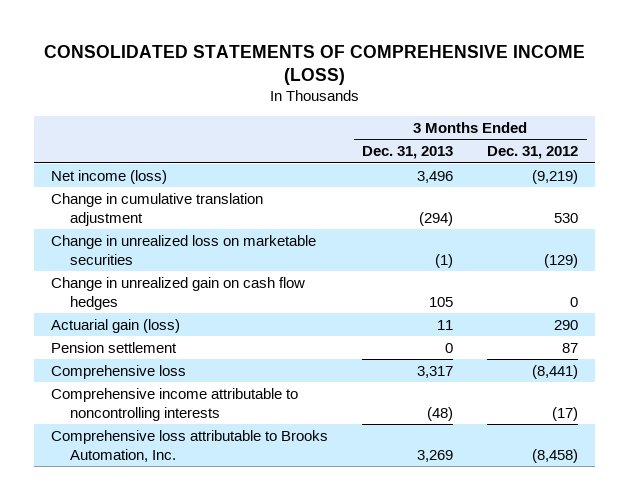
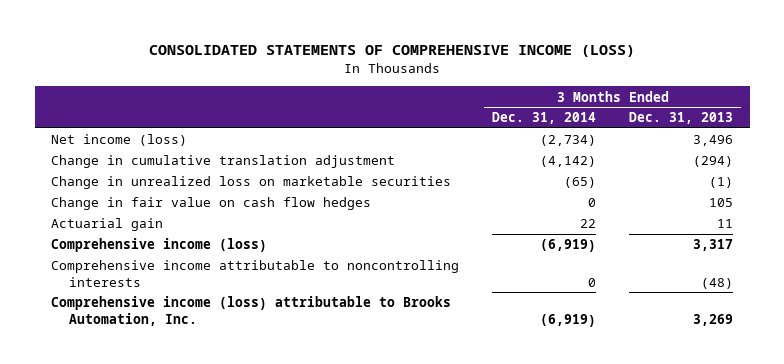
[487,146,579,160] Dec. 31, 2012 -> none
none -> [492,112,597,125] Dec. 31, 2014
[51,341,178,353] Pension settlement -> none
[51,276,306,310] Change in unrealized gain on cash flow hedges -> [51,197,372,211] Change in fair value on cash flow hedges
[51,318,181,333] Actuarial gain (loss) -> [51,218,164,232] Actuarial gain
[51,364,187,379] Comprehensive loss -> [51,238,268,253] Comprehensive income (loss)
[51,429,329,462] Comprehensive loss attributable to Brooks Automation, Inc. -> [51,296,452,326] Comprehensive income (loss) attributable to Brooks Automation, Inc.

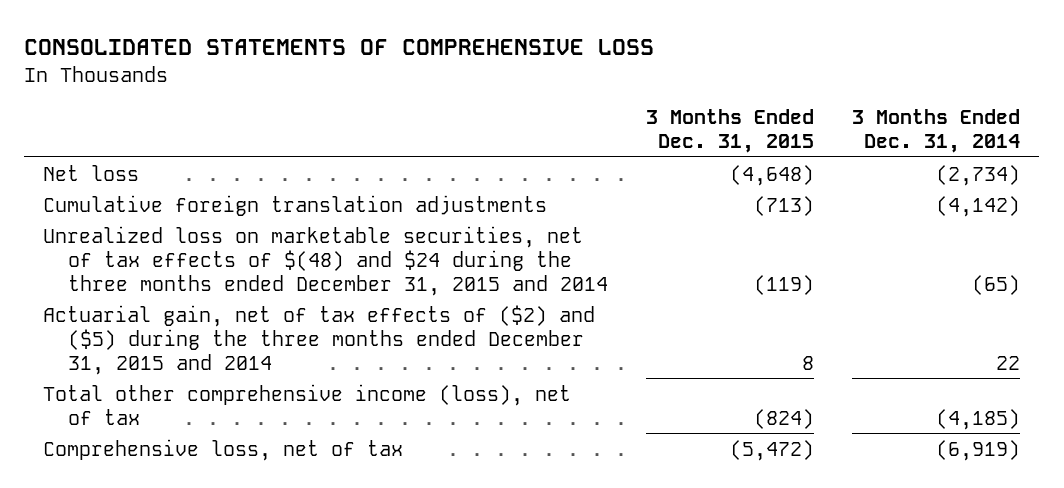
[149,45,636,58] CONSOLIDATED STATEMENTS OF COMPREHENSIVE INCOME (LOSS) -> [24,39,655,56] CONSOLIDATED STATEMENTS OF COMPREHENSIVE LOSS
[629,112,734,125] Dec. 31, 2013 -> none
none -> [646,109,815,154] 3 Months Ended Dec. 31, 2015
[51,197,372,211] Change in fair value on cash flow hedges -> none
[51,218,164,232] Actuarial gain -> none
[51,260,460,287] Comprehensive income attributable to noncontrolling interests -> none
[51,134,188,147] Net income (loss) -> [43,164,140,181] Net loss
[51,155,396,169] Change in cumulative translation adjustment -> [43,194,548,216] Cumulative foreign translation adjustments
[51,176,452,190] Change in unrealized loss on marketable securities -> [43,225,609,296] Unrealized loss on marketable securities, net of tax effects of $(48) and $24 during the three months ended December 31, 2015 and 2014
none -> [43,304,596,375] Actuarial gain, net of tax effects of ($2) and ($5) during the three months ended December 31, 2015 and 2014
[51,238,268,253] Comprehensive income (loss) -> [43,383,572,425] Total other comprehensive income (loss), net of tax
[540,239,597,253] (6,919) -> [936,408,1021,430] (4,185)
[51,296,452,326] Comprehensive income (loss) attributable to Brooks Automation, Inc. -> [43,438,404,461] Comprehensive loss, net of tax

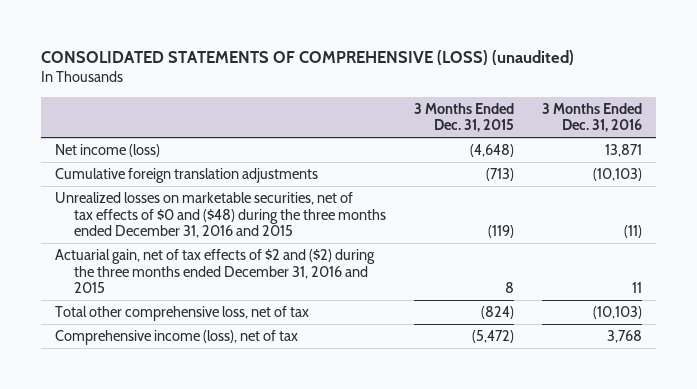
[24,39,655,56] CONSOLIDATED STATEMENTS OF COMPREHENSIVE LOSS -> [40,50,574,66] CONSOLIDATED STATEMENTS OF COMPREHENSIVE (LOSS) (unaudited)
[852,109,1021,154] 3 Months Ended Dec. 31, 2014 -> none
none -> [542,102,643,133] 3 Months Ended Dec. 31, 2016
[43,164,140,181] Net loss -> [54,144,160,158] Net income (loss)
[43,225,609,296] Unrealized loss on marketable securities, net of tax effects of $(48) and $24 during the three months ended December 31, 2015 and 2014 -> [54,192,387,239] Unrealized losses on marketable securities, net of tax effects of $0 and ($48) during the three months ended December 31, 2016 and 2015
[43,304,596,375] Actuarial gain, net of tax effects of ($2) and ($5) during the three months ended December 31, 2015 and 2014 -> [54,249,375,294] Actuarial gain, net of tax effects of $2 and ($2) during the three months ended December 31, 2016 and 2015
[43,383,572,425] Total other comprehensive income (loss), net of tax -> [54,306,309,322] Total other comprehensive loss, net of tax
[43,438,404,461] Comprehensive loss, net of tax -> [54,330,298,346] Comprehensive income (loss), net of tax

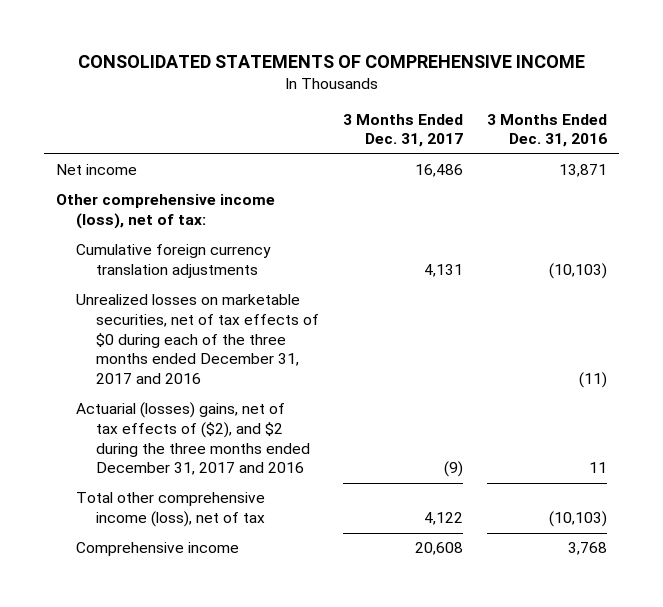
[40,50,574,66] CONSOLIDATED STATEMENTS OF COMPREHENSIVE (LOSS) (unaudited) -> [77,54,585,68] CONSOLIDATED STATEMENTS OF COMPREHENSIVE INCOME
[414,102,515,133] 3 Months Ended Dec. 31, 2015 -> none
none -> [343,113,464,148] 3 Months Ended Dec. 31, 2017
[54,144,160,158] Net income (loss) -> [55,164,137,176] Net income
none -> [55,194,275,230] Other comprehensive income (loss), net of tax:
[54,168,318,184] Cumulative foreign translation adjustments -> [75,244,271,279] Cumulative foreign currency translation adjustments
[54,192,387,239] Unrealized losses on marketable securities, net of tax effects of $0 and ($48) during the three months ended December 31, 2016 and 2015 -> [75,294,320,385] Unrealized losses on marketable securities, net of tax effects of $0 during each of the three months ended December 31, 2017 and 2016
[54,249,375,294] Actuarial gain, net of tax effects of $2 and ($2) during the three months ended December 31, 2016 and 2015 -> [75,402,311,476] Actuarial (losses) gains, net of tax effects of ($2), and $2 during the three months ended December 31, 2017 and 2016
[54,306,309,322] Total other comprehensive loss, net of tax -> [75,492,266,528] Total other comprehensive income (loss), net of tax
[54,330,298,346] Comprehensive income (loss), net of tax -> [75,542,239,557] Comprehensive income

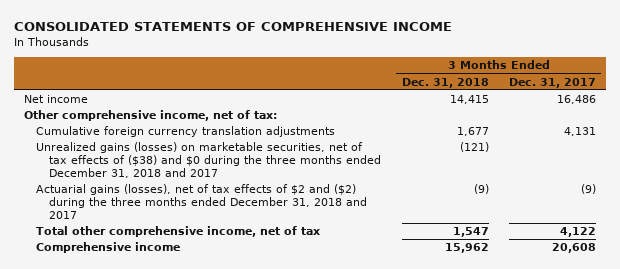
[487,113,608,148] 3 Months Ended Dec. 31, 2016 -> none
none -> [401,77,489,88] Dec. 31, 2018
[55,194,275,230] Other comprehensive income (loss), net of tax: -> [23,110,277,122] Other comprehensive income, net of tax:
[75,294,320,385] Unrealized losses on marketable securities, net of tax effects of $0 during each of the three months ended December 31, 2017 and 2016 -> [36,142,382,178] Unrealized gains (losses) on marketable securities, net of tax effects of ($38) and $0 during the three months ended December 31, 2018 and 2017
[75,402,311,476] Actuarial (losses) gains, net of tax effects of ($2), and $2 during the three months ended December 31, 2017 and 2016 -> [36,184,368,219] Actuarial gains (losses), net of tax effects of $2 and ($2) during the three months ended December 31, 2018 and 2017
[75,492,266,528] Total other comprehensive income (loss), net of tax -> [36,226,321,238] Total other comprehensive income, net of tax

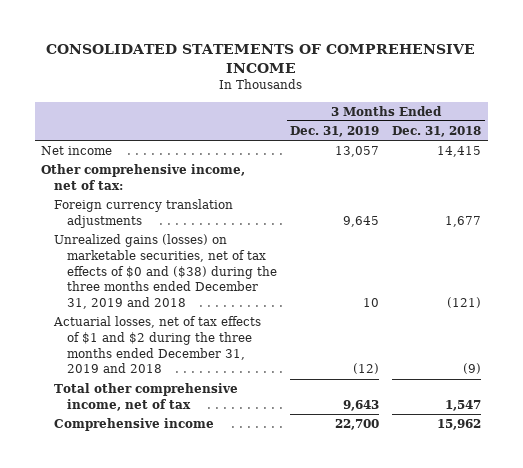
[509,77,597,88] Dec. 31, 2017 -> none
none -> [290,126,380,138] Dec. 31, 2019
[36,126,336,138] Cumulative foreign currency translation adjustments -> [54,199,234,228] Foreign currency translation adjustments
[36,142,382,178] Unrealized gains (losses) on marketable securities, net of tax effects of ($38) and $0 during the three months ended December 31, 2018 and 2017 -> [54,234,277,310] Unrealized gains (losses) on marketable securities, net of tax effects of $0 and ($38) during the three months ended December 31, 2019 and 2018
[36,184,368,219] Actuarial gains (losses), net of tax effects of $2 and ($2) during the three months ended December 31, 2018 and 2017 -> [53,316,262,374] Actuarial losses, net of tax effects of $1 and $2 during the three months ended December 31, 2019 and 2018

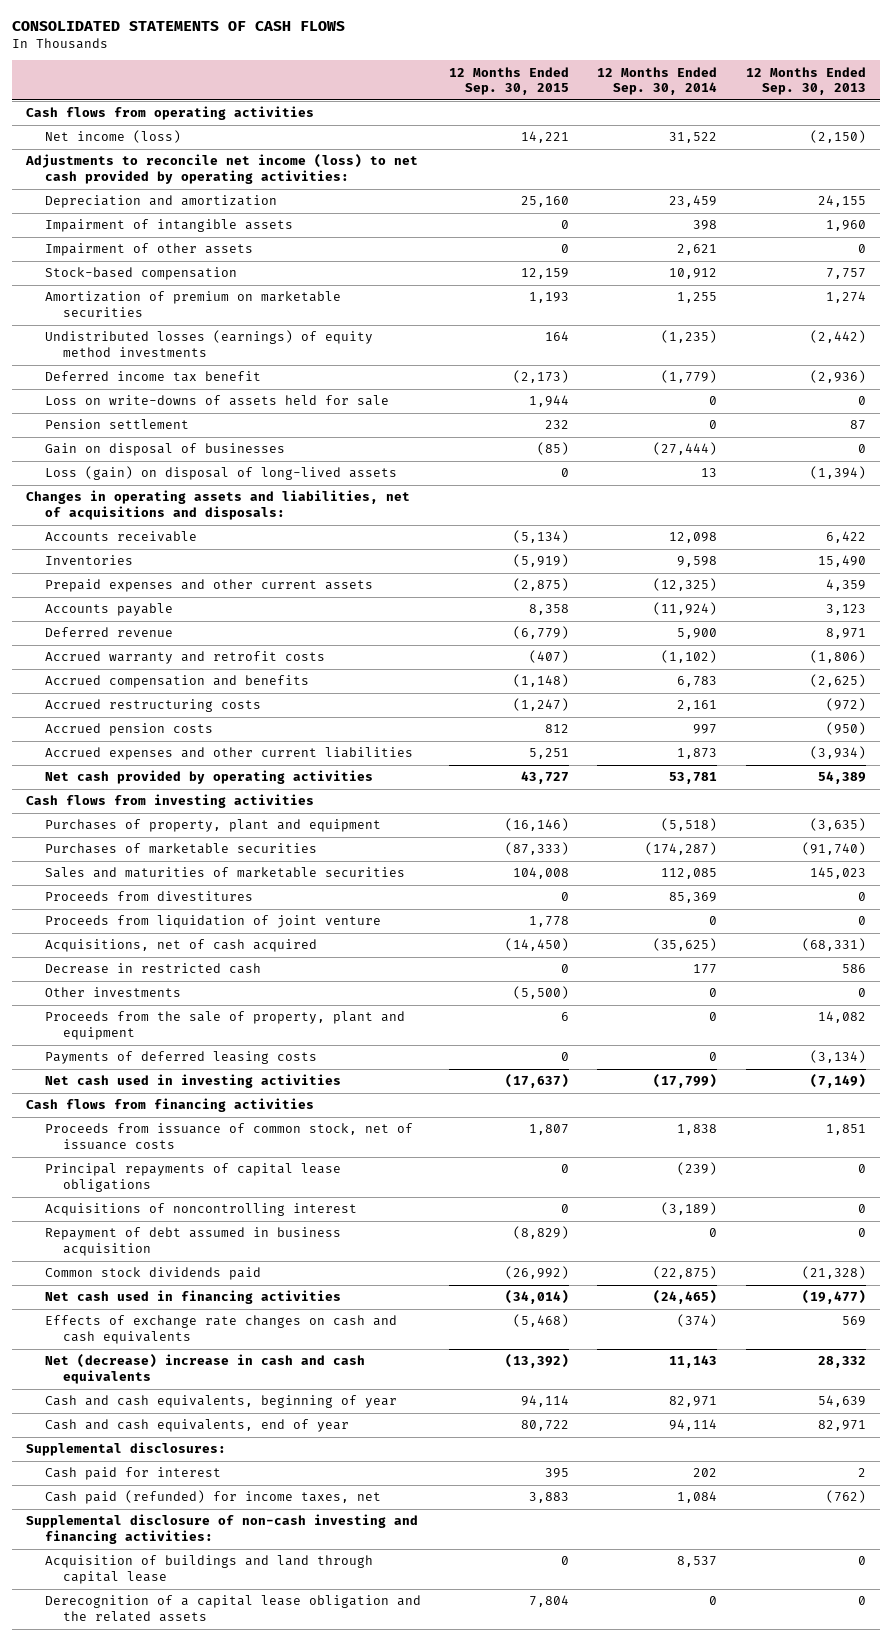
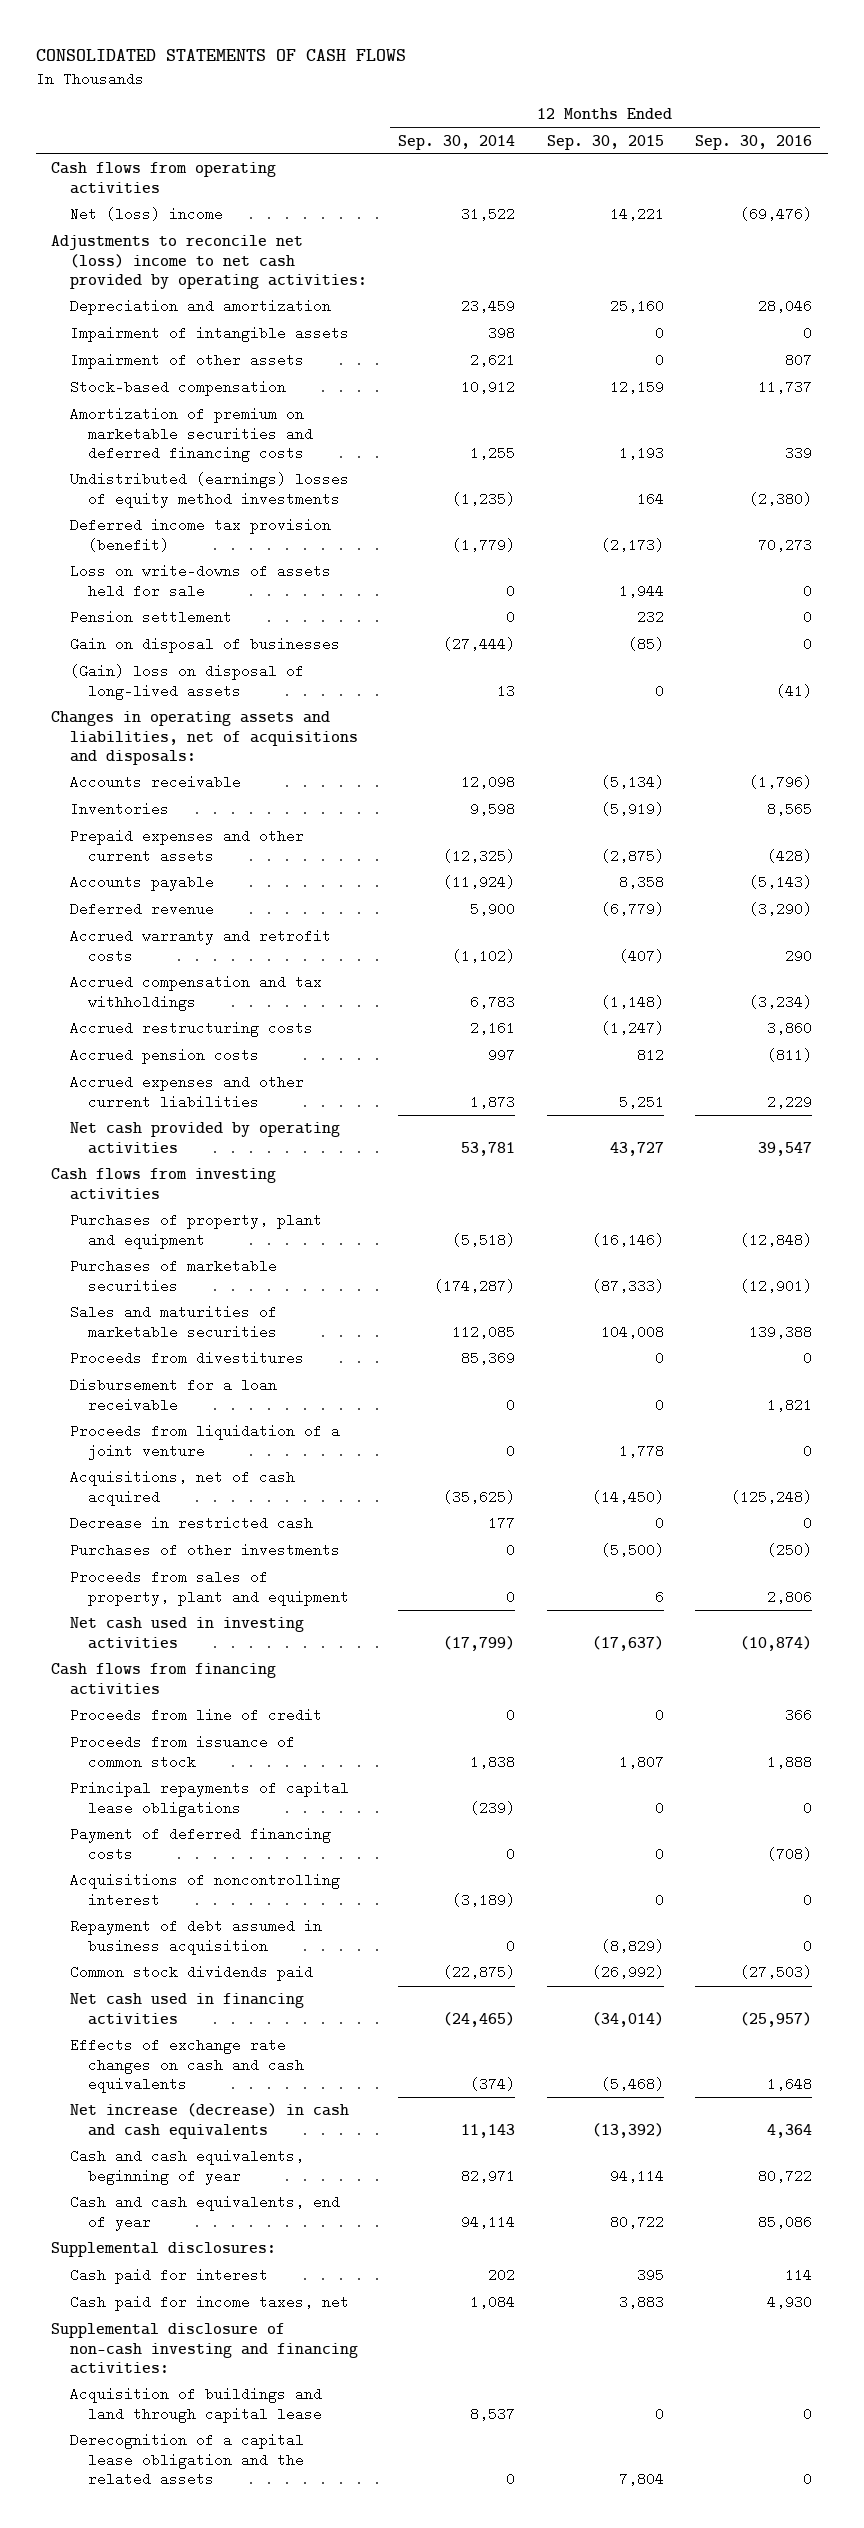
[745,66,866,96] 12 Months Ended Sep. 30, 2013 -> none
none -> [695,134,813,150] Sep. 30, 2016
[44,130,181,144] Net income (loss) -> [69,207,223,222] Net (loss) income
[24,154,418,184] Adjustments to reconcile net income (loss) to net cash provided by operating activities: -> [51,235,367,289] Adjustments to reconcile net (loss) income to net cash provided by operating activities:
[44,291,341,317] Amortization of premium on marketable securities -> [69,407,313,462] Amortization of premium on marketable securities and deferred financing costs
[44,330,373,357] Undistributed losses (earnings) of equity method investments -> [69,472,349,508] Undistributed (earnings) losses of equity method investments
[44,371,261,383] Deferred income tax benefit -> [69,518,331,552] Deferred income tax provision (benefit)
[44,466,397,481] Loss (gain) on disposal of long-lived assets -> [69,664,304,700] (Gain) loss on disposal of long-lived assets
[44,675,309,689] Accrued compensation and benefits -> [69,975,322,1011] Accrued compensation and tax withholdings
none -> [69,1378,277,1412] Disbursement for a loan receivable
[44,915,381,929] Proceeds from liquidation of joint venture -> [69,1424,340,1460] Proceeds from liquidation of a joint venture
[44,1051,317,1065] Payments of deferred leasing costs -> none
[44,987,181,998] Other investments -> [69,1543,340,1558] Purchases of other investments
[44,1011,405,1040] Proceeds from the sale of property, plant and equipment -> [69,1570,349,1606] Proceeds from sales of property, plant and equipment
none -> [69,1708,322,1723] Proceeds from line of credit
[44,1123,413,1150] Proceeds from issuance of common stock, net of issuance costs -> [69,1735,295,1769] Proceeds from issuance of common stock
none -> [69,1827,331,1861] Payment of deferred financing costs
[44,1354,365,1384] Net (decrease) increase in cash and cash equivalents -> [69,2103,349,2139] Net increase (decrease) in cash and cash equivalents
[44,1490,381,1505] Cash paid (refunded) for income taxes, net -> [69,2295,349,2312] Cash paid for income taxes, net

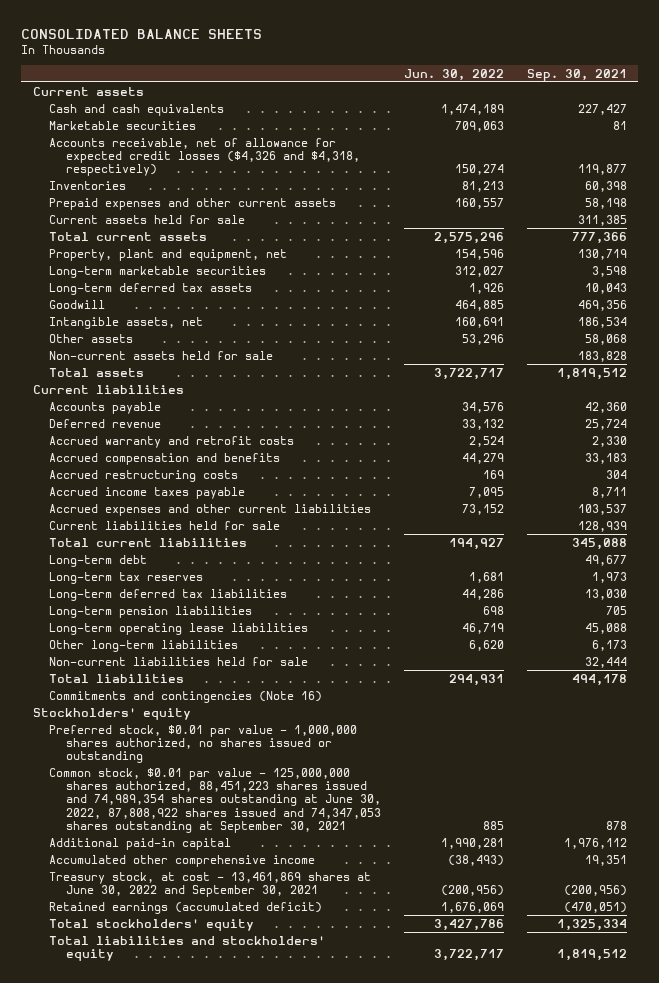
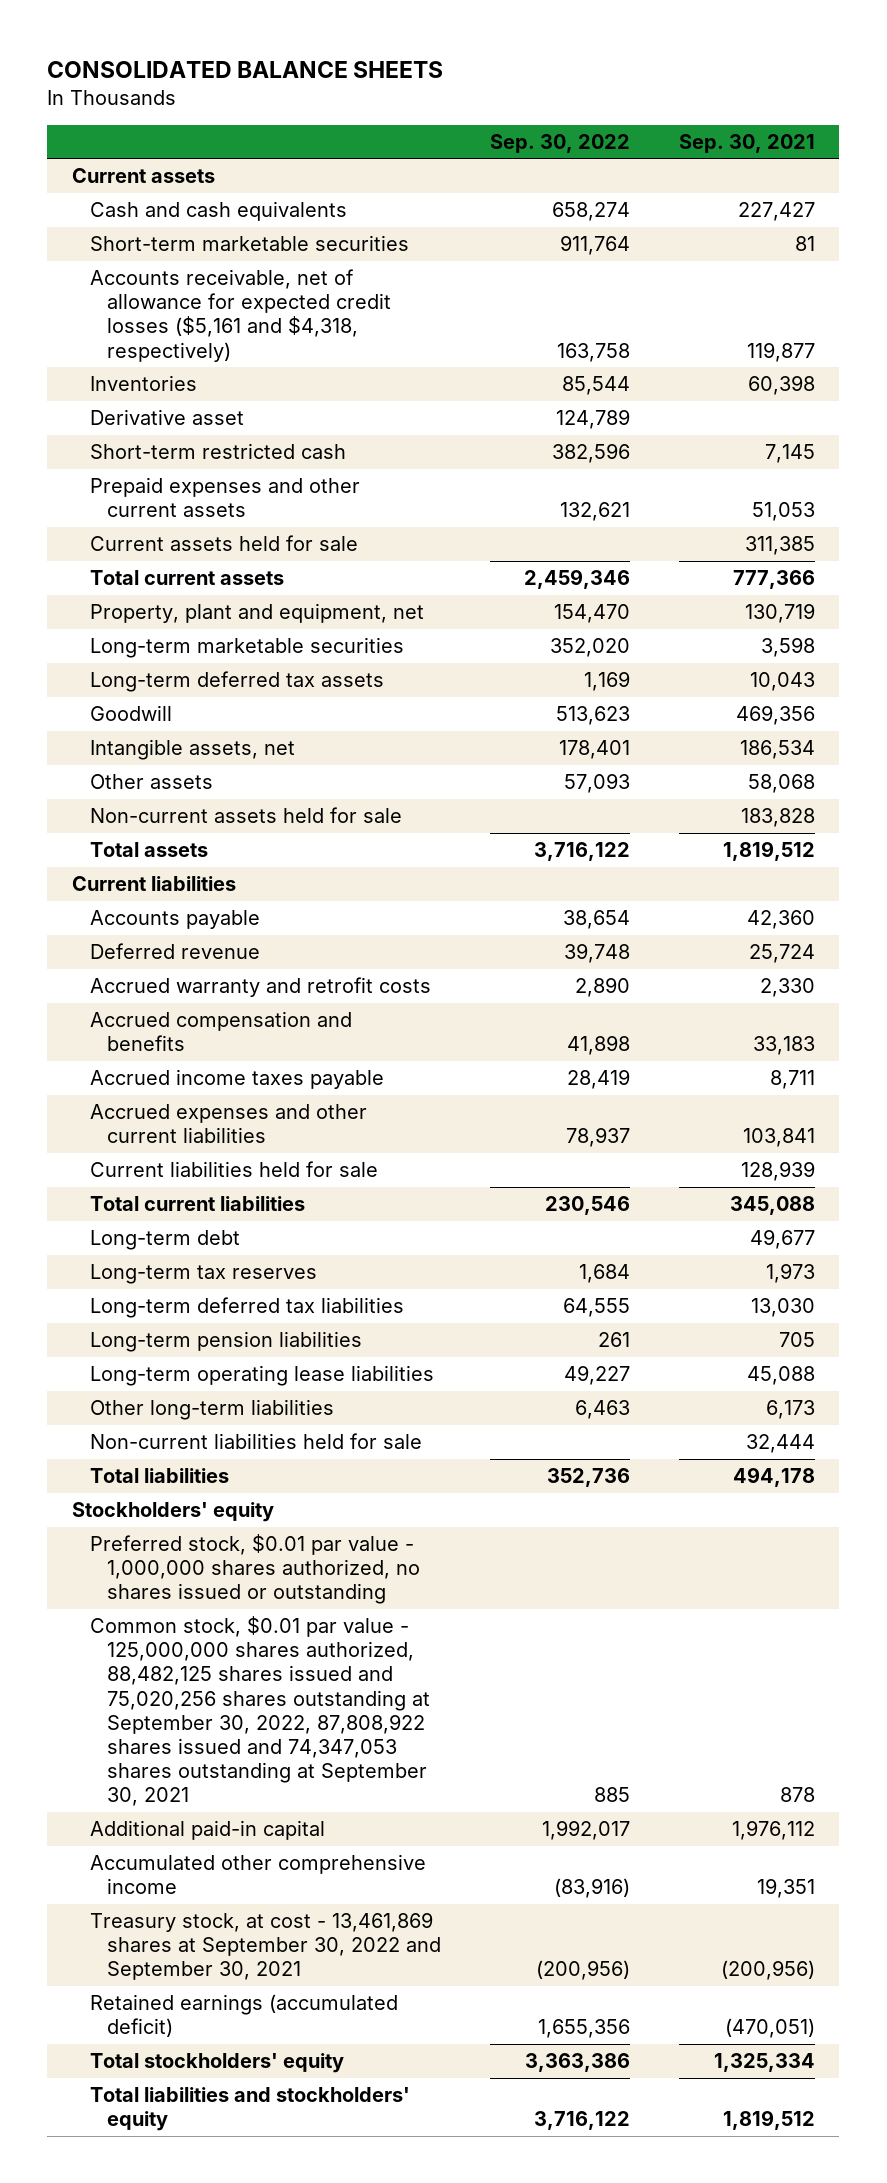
[403,68,504,81] Jun. 30, 2022 -> none
none -> [490,133,631,153] Sep. 30, 2022
[49,120,197,130] Marketable securities -> [89,235,409,252] Short-term marketable securities
[49,137,360,177] Accounts receivable, net of allowance for expected credit losses ($4,326 and $4,318, respectively) -> [89,269,392,362] Accounts receivable, net of allowance for expected credit losses ($5,161 and $4,318, respectively)
none -> [89,409,244,426] Derivative asset
none -> [89,443,346,460] Short-term restricted cash
[584,197,627,209] 58,198 -> [751,502,815,522] 51,053
[49,469,239,482] Accrued restructuring costs -> none
[577,503,627,515] 103,537 -> [742,1128,815,1148] 103,841
[49,690,323,703] Commitments and contingencies (Note 16) -> none
[49,767,381,833] Common stock, $0.01 par value - 125,000,000 shares authorized, 88,451,223 shares issued and 74,989,354 shares outstanding at June 30, 2022, 87,808,922 shares issued and 74,347,053 shares outstanding at September 30, 2021 -> [89,1616,431,1807] Common stock, $0.01 par value - 125,000,000 shares authorized, 88,482,125 shares issued and 75,020,256 shares outstanding at September 30, 2022, 87,808,922 shares issued and 74,347,053 shares outstanding at September 30, 2021
[49,871,372,897] Treasury stock, at cost - 13,461,869 shares at June 30, 2022 and September 30, 2021 -> [89,1912,442,1981] Treasury stock, at cost - 13,461,869 shares at September 30, 2022 and September 30, 2021

